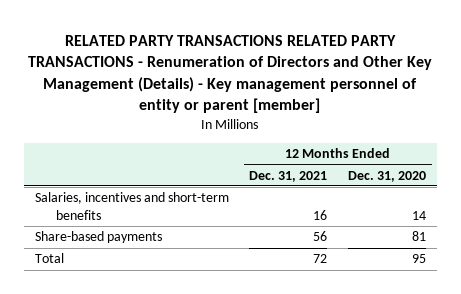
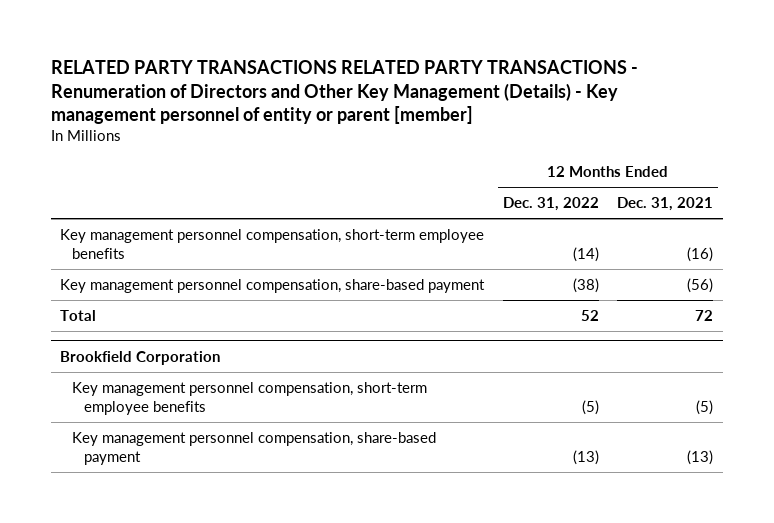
[348,170,427,182] Dec. 31, 2020 -> none
none -> [502,197,599,212] Dec. 31, 2022
[34,192,229,220] Salaries, incentives and short-term benefits -> [60,228,485,260] Key management personnel compensation, short-term employee benefits
[313,209,328,220] 16 -> [687,247,714,263] (16)
[34,231,162,244] Share-based payments -> [60,278,486,293] Key management personnel compensation, share-based payment
[313,231,328,242] 56 -> [687,277,714,293] (56)
none -> [60,350,221,365] Brookfield Corporation
none -> [72,381,428,416] Key management personnel compensation, short-term employee benefits
none -> [72,431,437,466] Key management personnel compensation, share-based payment

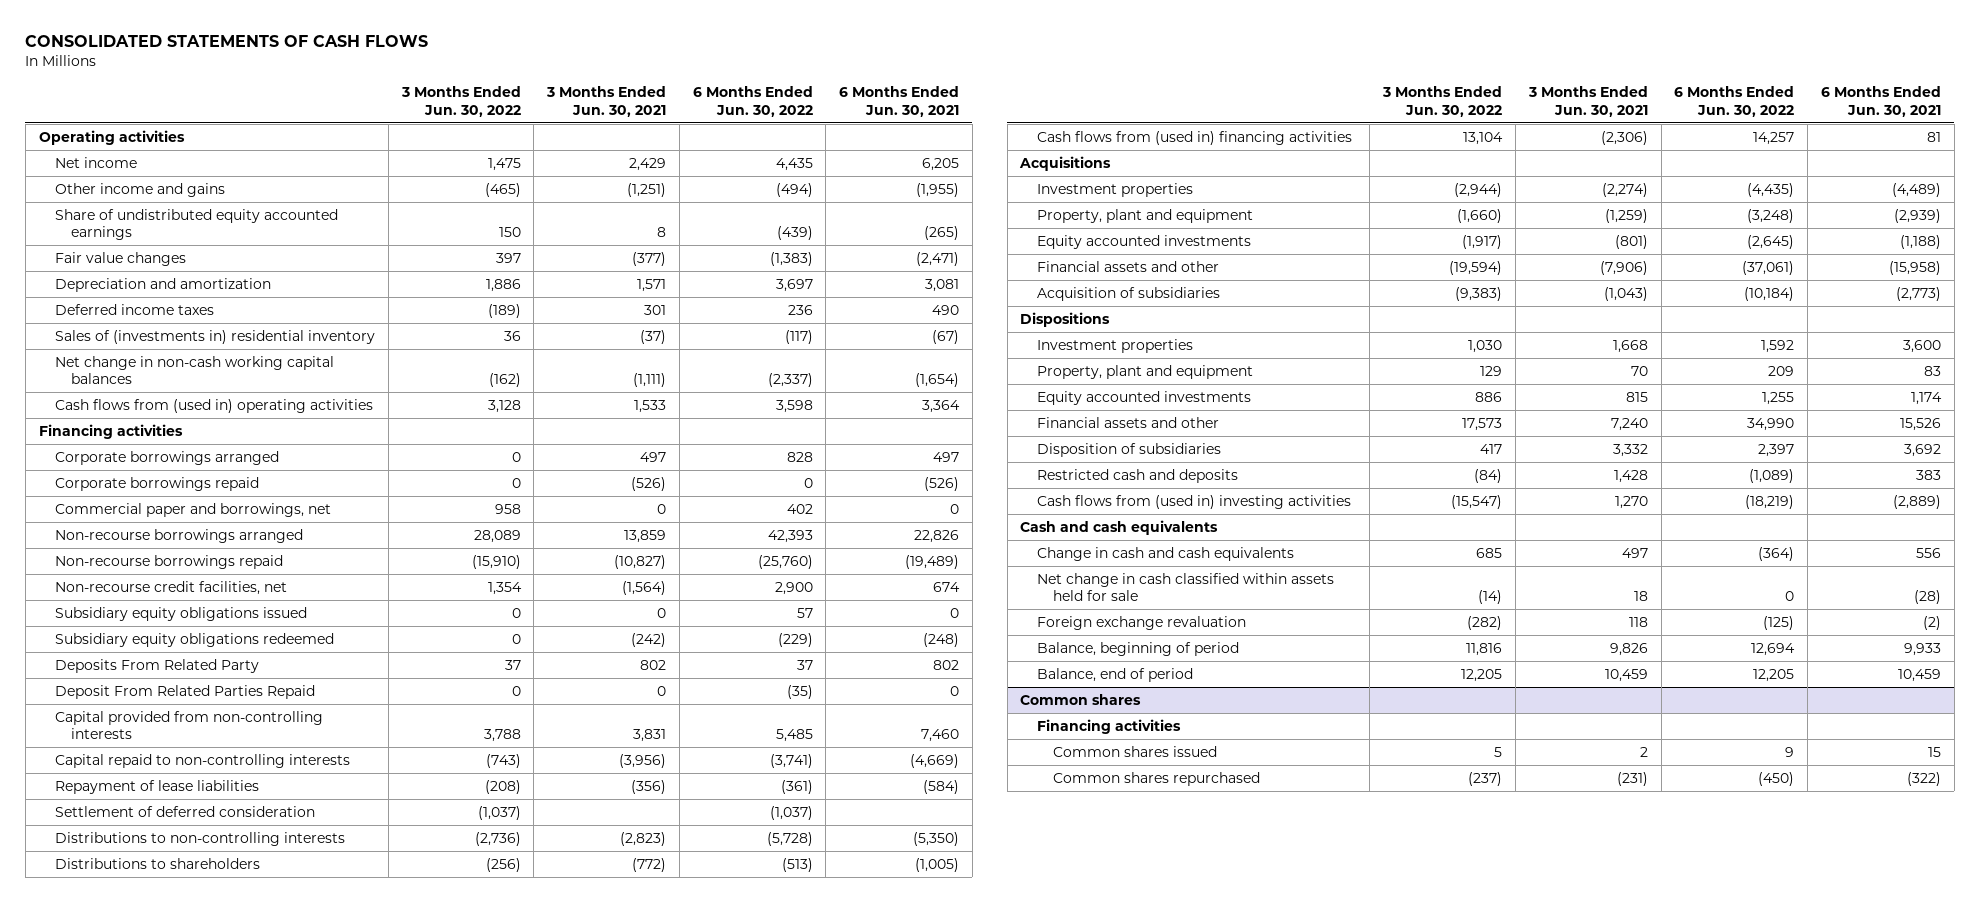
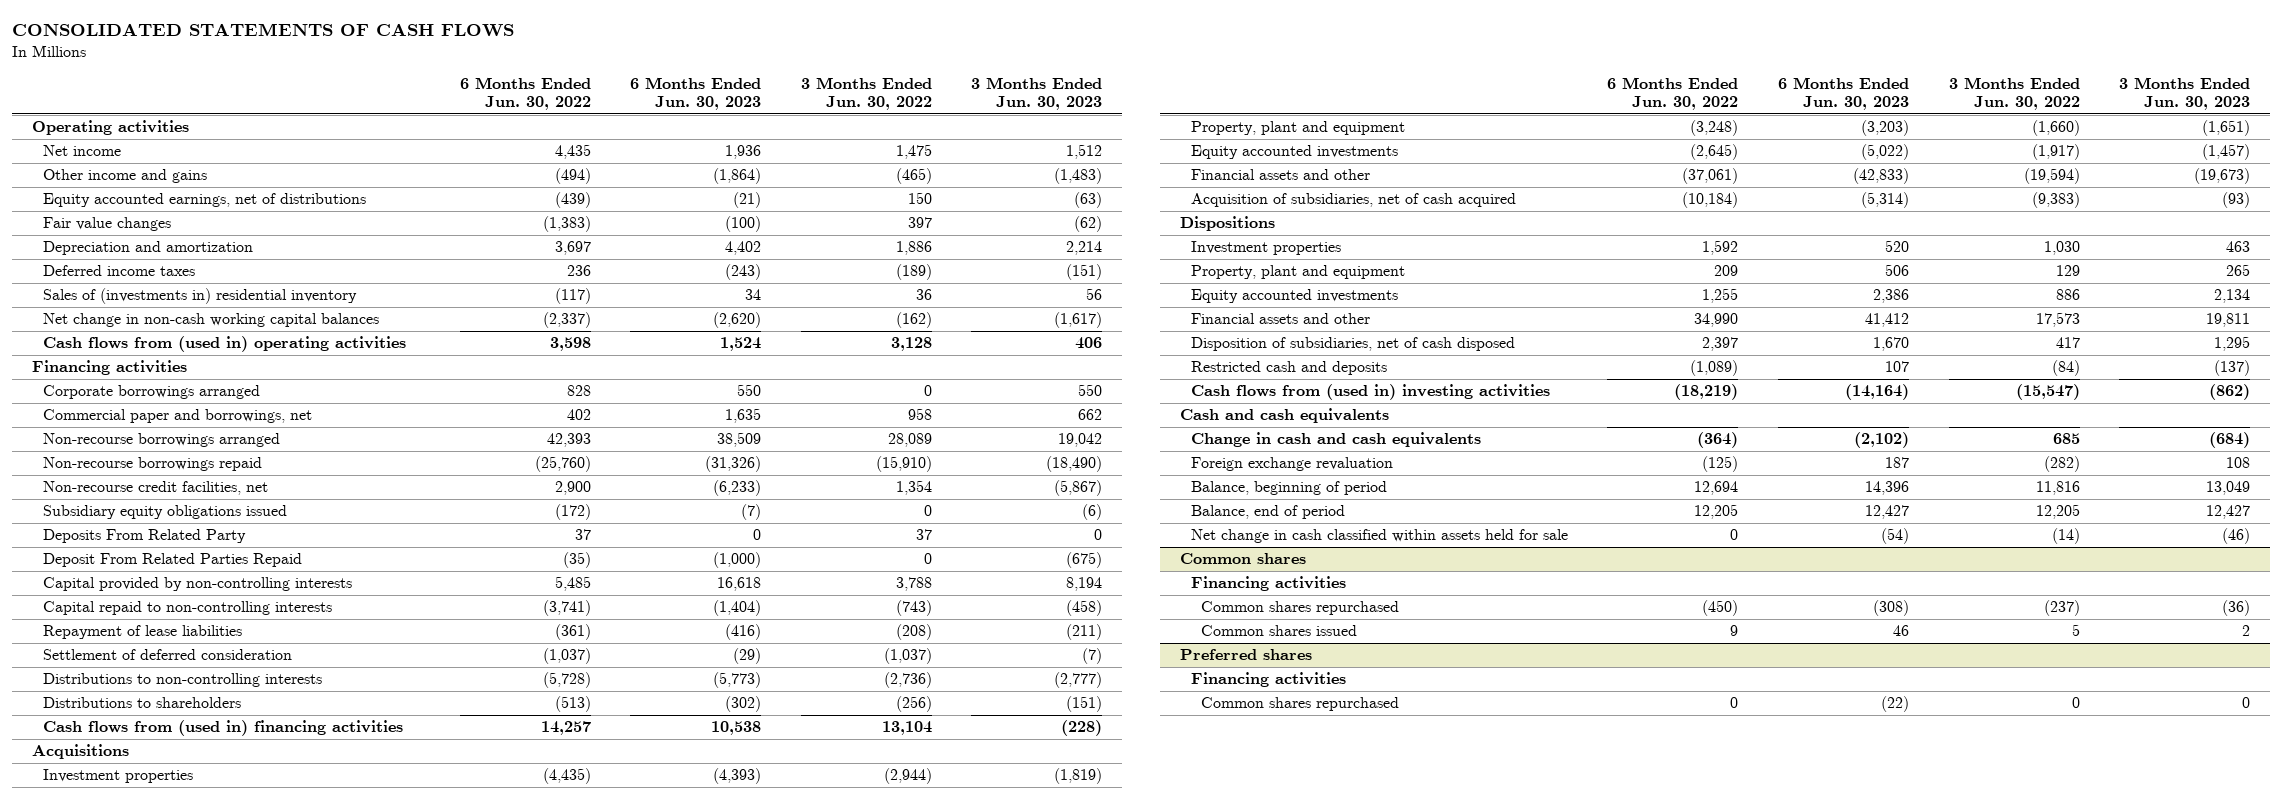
[546,86,667,117] 3 Months Ended Jun. 30, 2021 -> none
[839,86,960,117] 6 Months Ended Jun. 30, 2021 -> none
none -> [630,77,762,111] 6 Months Ended Jun. 30, 2023
none -> [971,77,1103,111] 3 Months Ended Jun. 30, 2023
[54,208,338,241] Share of undistributed equity accounted earnings -> [42,193,366,208] Equity accounted earnings, net of distributions
[54,476,259,491] Corporate borrowings repaid -> none
[54,632,334,647] Subsidiary equity obligations redeemed -> none
[796,607,813,618] 57 -> [554,504,591,521] (172)
[54,710,323,740] Capital provided from non-controlling interests -> [42,577,352,592] Capital provided by non-controlling interests
[1036,286,1220,301] Acquisition of subsidiaries -> [1190,193,1516,208] Acquisition of subsidiaries, net of cash acquired
[1036,442,1221,457] Disposition of subsidiaries -> [1190,337,1515,352] Disposition of subsidiaries, net of cash disposed
[1036,572,1334,602] Net change in cash classified within assets held for sale -> [1190,529,1568,544] Net change in cash classified within assets held for sale
[1053,745,1218,757] Common shares issued -> [1201,625,1358,637] Common shares issued
none -> [1180,649,1313,661] Preferred shares
none -> [1190,672,1346,688] Financing activities
none -> [1201,697,1400,712] Common shares repurchased

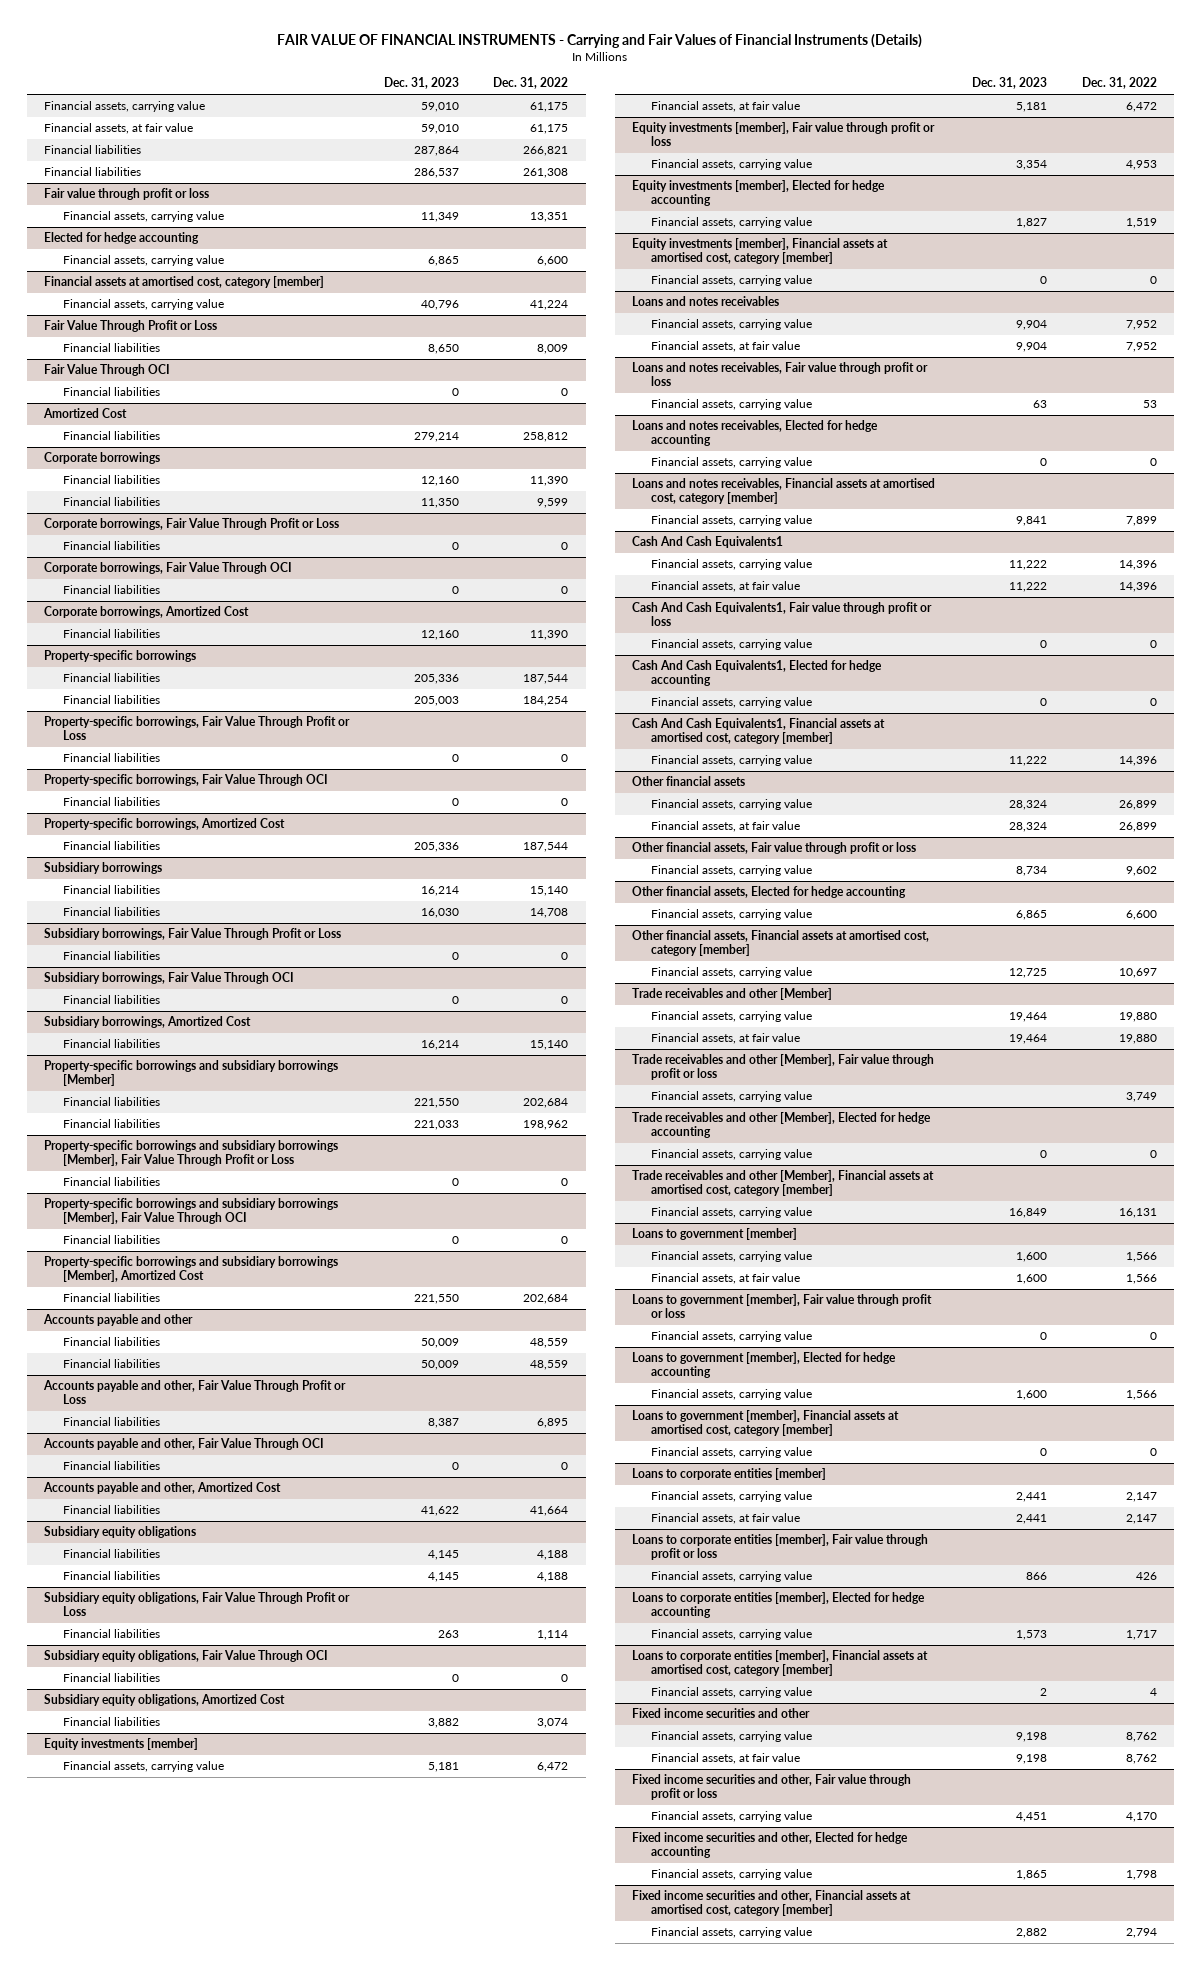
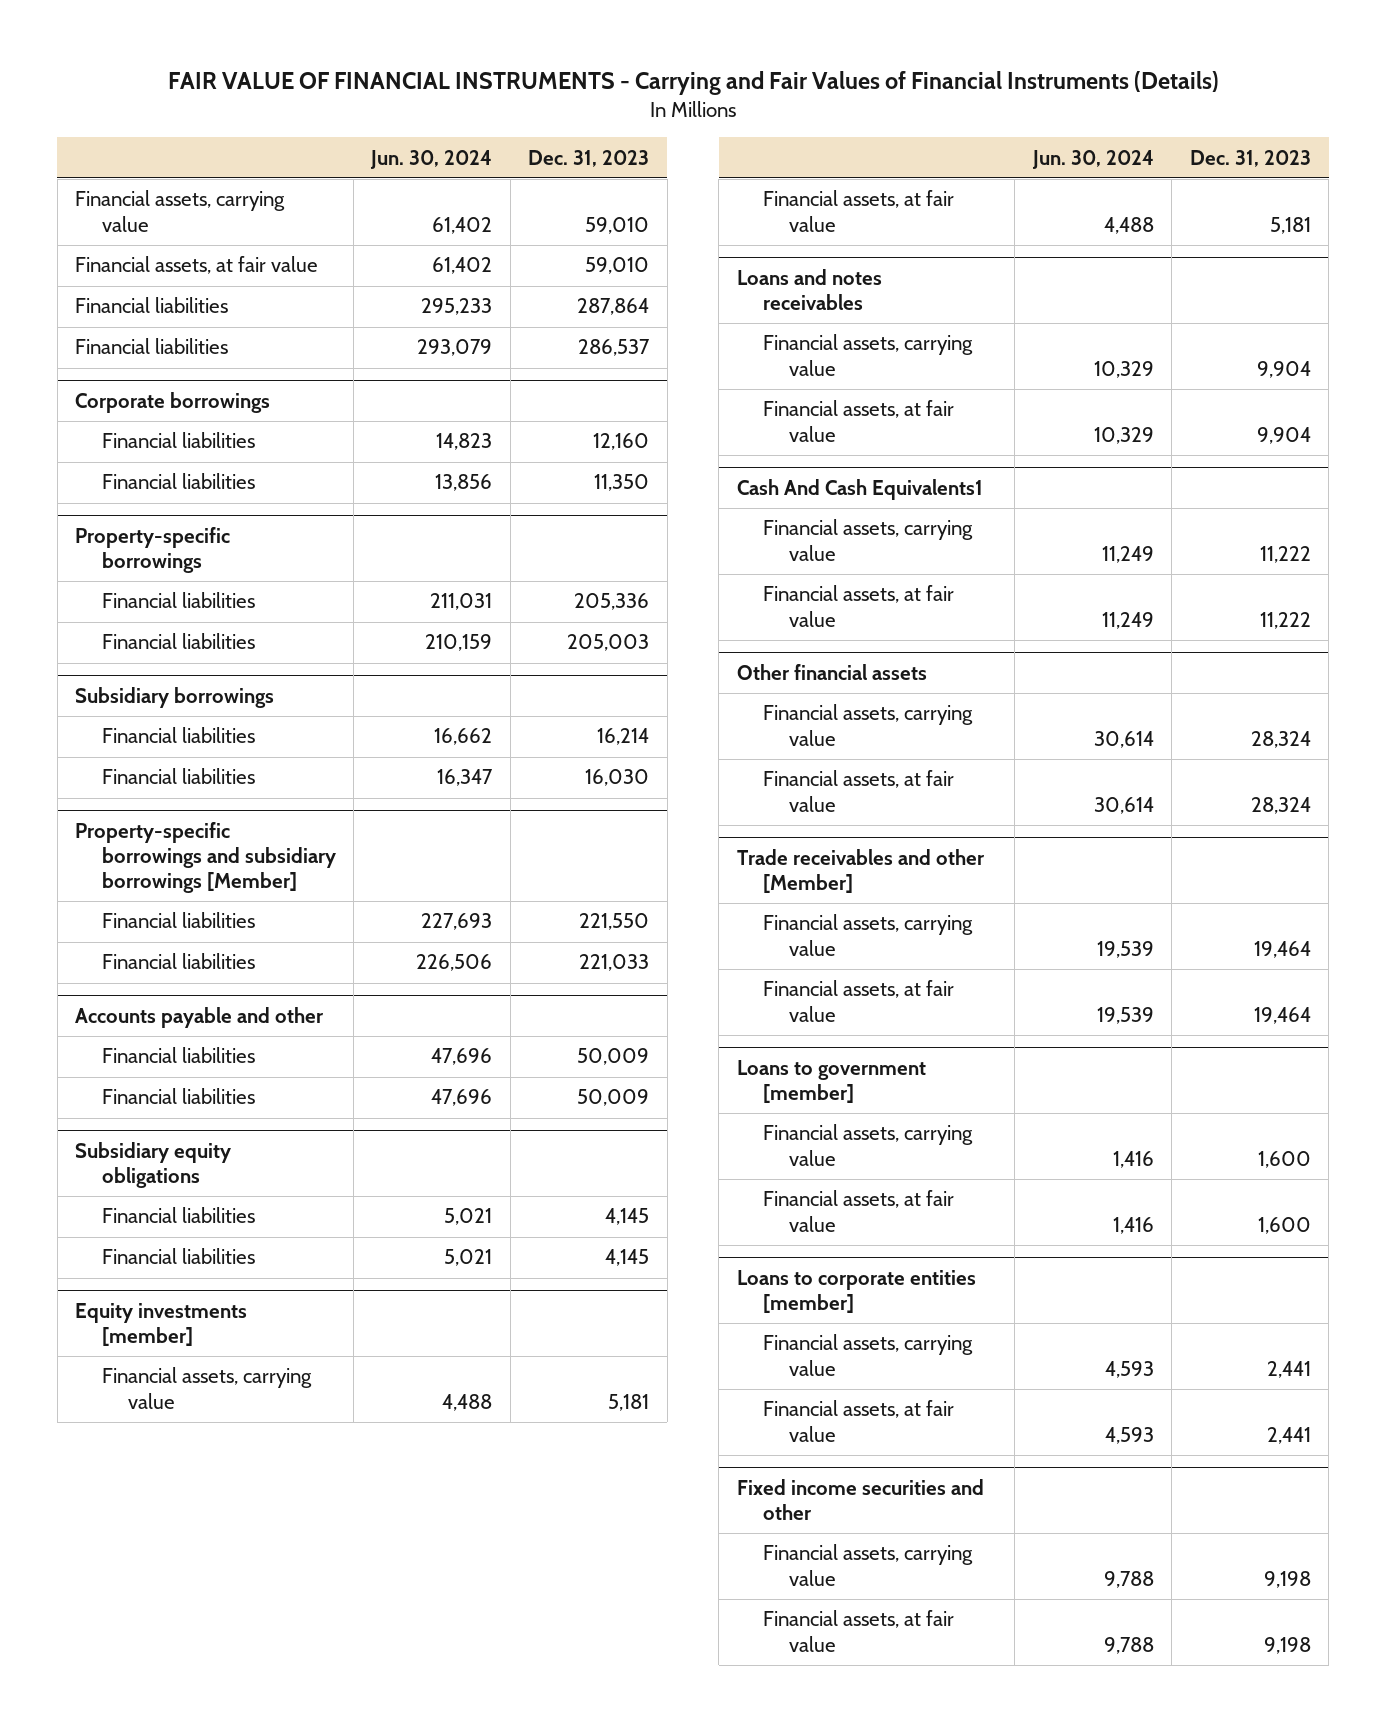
[493,77,569,90] Dec. 31, 2022 -> none
none -> [370,149,493,169] Jun. 30, 2024
[44,188,210,201] Fair value through profit or loss -> none
[62,211,224,223] Financial assets, carrying value -> none
[44,232,200,245] Elected for hedge accounting -> none
[62,255,224,267] Financial assets, carrying value -> none
[44,276,325,289] Financial assets at amortised cost, category [member] -> none
[62,299,224,311] Financial assets, carrying value -> none
[44,320,218,333] Fair Value Through Profit or Loss -> none
[62,343,160,353] Financial liabilities -> none
[44,364,171,377] Fair Value Through OCI -> none
[62,387,160,397] Financial liabilities -> none
[43,408,128,419] Amortized Cost -> none
[62,431,160,441] Financial liabilities -> none
[44,518,340,531] Corporate borrowings, Fair Value Through Profit or Loss -> none
[62,541,160,551] Financial liabilities -> none
[44,562,293,575] Corporate borrowings, Fair Value Through OCI -> none
[62,585,160,595] Financial liabilities -> none
[44,606,250,619] Corporate borrowings, Amortized Cost -> none
[62,629,160,639] Financial liabilities -> none
[44,716,351,740] Property-specific borrowings, Fair Value Through Profit or Loss -> none
[62,753,160,763] Financial liabilities -> none
[44,774,329,787] Property-specific borrowings, Fair Value Through OCI -> none
[62,797,160,807] Financial liabilities -> none
[44,818,286,831] Property-specific borrowings, Amortized Cost -> none
[62,841,160,851] Financial liabilities -> none
[44,928,342,941] Subsidiary borrowings, Fair Value Through Profit or Loss -> none
[62,951,160,961] Financial liabilities -> none
[44,972,295,985] Subsidiary borrowings, Fair Value Through OCI -> none
[62,995,160,1005] Financial liabilities -> none
[44,1016,252,1029] Subsidiary borrowings, Amortized Cost -> none
[62,1039,160,1049] Financial liabilities -> none
[44,1140,339,1166] Property-specific borrowings and subsidiary borrowings [Member], Fair Value Through Profit or Loss -> none
[62,1177,160,1187] Financial liabilities -> none
[44,1198,339,1224] Property-specific borrowings and subsidiary borrowings [Member], Fair Value Through OCI -> none
[62,1235,160,1245] Financial liabilities -> none
[44,1256,339,1282] Property-specific borrowings and subsidiary borrowings [Member], Amortized Cost -> none
[62,1293,160,1303] Financial liabilities -> none
[43,1380,347,1404] Accounts payable and other, Fair Value Through Profit or Loss -> none
[62,1417,160,1427] Financial liabilities -> none
[43,1438,325,1451] Accounts payable and other, Fair Value Through OCI -> none
[62,1461,160,1471] Financial liabilities -> none
[43,1482,282,1495] Accounts payable and other, Amortized Cost -> none
[62,1505,160,1515] Financial liabilities -> none
[44,1592,351,1616] Subsidiary equity obligations, Fair Value Through Profit or Loss -> none
[62,1629,160,1639] Financial liabilities -> none
[44,1650,329,1663] Subsidiary equity obligations, Fair Value Through OCI -> none
[62,1673,160,1683] Financial liabilities -> none
[44,1694,286,1707] Subsidiary equity obligations, Amortized Cost -> none
[62,1717,160,1727] Financial liabilities -> none
[632,122,936,146] Equity investments [member], Fair value through profit or loss -> none
[650,159,812,171] Financial assets, carrying value -> none
[632,180,886,206] Equity investments [member], Elected for hedge accounting -> none
[650,217,812,229] Financial assets, carrying value -> none
[632,238,889,264] Equity investments [member], Financial assets at amortised cost, category [member] -> none
[650,275,812,287] Financial assets, carrying value -> none
[632,362,929,386] Loans and notes receivables, Fair value through profit or loss -> none
[650,399,812,411] Financial assets, carrying value -> none
[632,420,879,446] Loans and notes receivables, Elected for hedge accounting -> none
[650,457,812,469] Financial assets, carrying value -> none
[632,478,936,504] Loans and notes receivables, Financial assets at amortised cost, category [member] -> none
[650,515,812,527] Financial assets, carrying value -> none
[632,602,933,626] Cash And Cash Equivalents1, Fair value through profit or loss -> none
[650,639,812,651] Financial assets, carrying value -> none
[632,660,883,686] Cash And Cash Equivalents1, Elected for hedge accounting -> none
[650,697,812,709] Financial assets, carrying value -> none
[632,718,886,744] Cash And Cash Equivalents1, Financial assets at amortised cost, category [member] -> none
[650,755,812,767] Financial assets, carrying value -> none
[632,842,917,855] Other financial assets, Fair value through profit or loss -> none
[650,865,812,877] Financial assets, carrying value -> none
[632,886,907,899] Other financial assets, Elected for hedge accounting -> none
[650,909,812,921] Financial assets, carrying value -> none
[632,930,930,956] Other financial assets, Financial assets at amortised cost, category [member] -> none
[650,967,812,979] Financial assets, carrying value -> none
[632,1054,935,1080] Trade receivables and other [Member], Fair value through profit or loss -> none
[650,1091,812,1103] Financial assets, carrying value -> none
[632,1112,932,1138] Trade receivables and other [Member], Elected for hedge accounting -> none
[650,1149,812,1161] Financial assets, carrying value -> none
[632,1170,935,1196] Trade receivables and other [Member], Financial assets at amortised cost, category [member] -> none
[650,1207,812,1219] Financial assets, carrying value -> none
[632,1294,933,1318] Loans to government [member], Fair value through profit or loss -> none
[650,1331,812,1343] Financial assets, carrying value -> none
[632,1352,897,1378] Loans to government [member], Elected for hedge accounting -> none
[650,1389,812,1401] Financial assets, carrying value -> none
[632,1410,900,1436] Loans to government [member], Financial assets at amortised cost, category [member] -> none
[650,1447,812,1459] Financial assets, carrying value -> none
[632,1534,929,1560] Loans to corporate entities [member], Fair value through profit or loss -> none
[650,1571,812,1583] Financial assets, carrying value -> none
[632,1592,926,1618] Loans to corporate entities [member], Elected for hedge accounting -> none
[650,1629,812,1641] Financial assets, carrying value -> none
[632,1650,929,1676] Loans to corporate entities [member], Financial assets at amortised cost, category [member] -> none
[650,1687,812,1699] Financial assets, carrying value -> none
[632,1774,912,1800] Fixed income securities and other, Fair value through profit or loss -> none
[650,1811,812,1823] Financial assets, carrying value -> none
[632,1832,909,1858] Fixed income securities and other, Elected for hedge accounting -> none
[650,1869,812,1881] Financial assets, carrying value -> none
[632,1890,912,1916] Fixed income securities and other, Financial assets at amortised cost, category [member] -> none
[650,1927,812,1939] Financial assets, carrying value -> none

